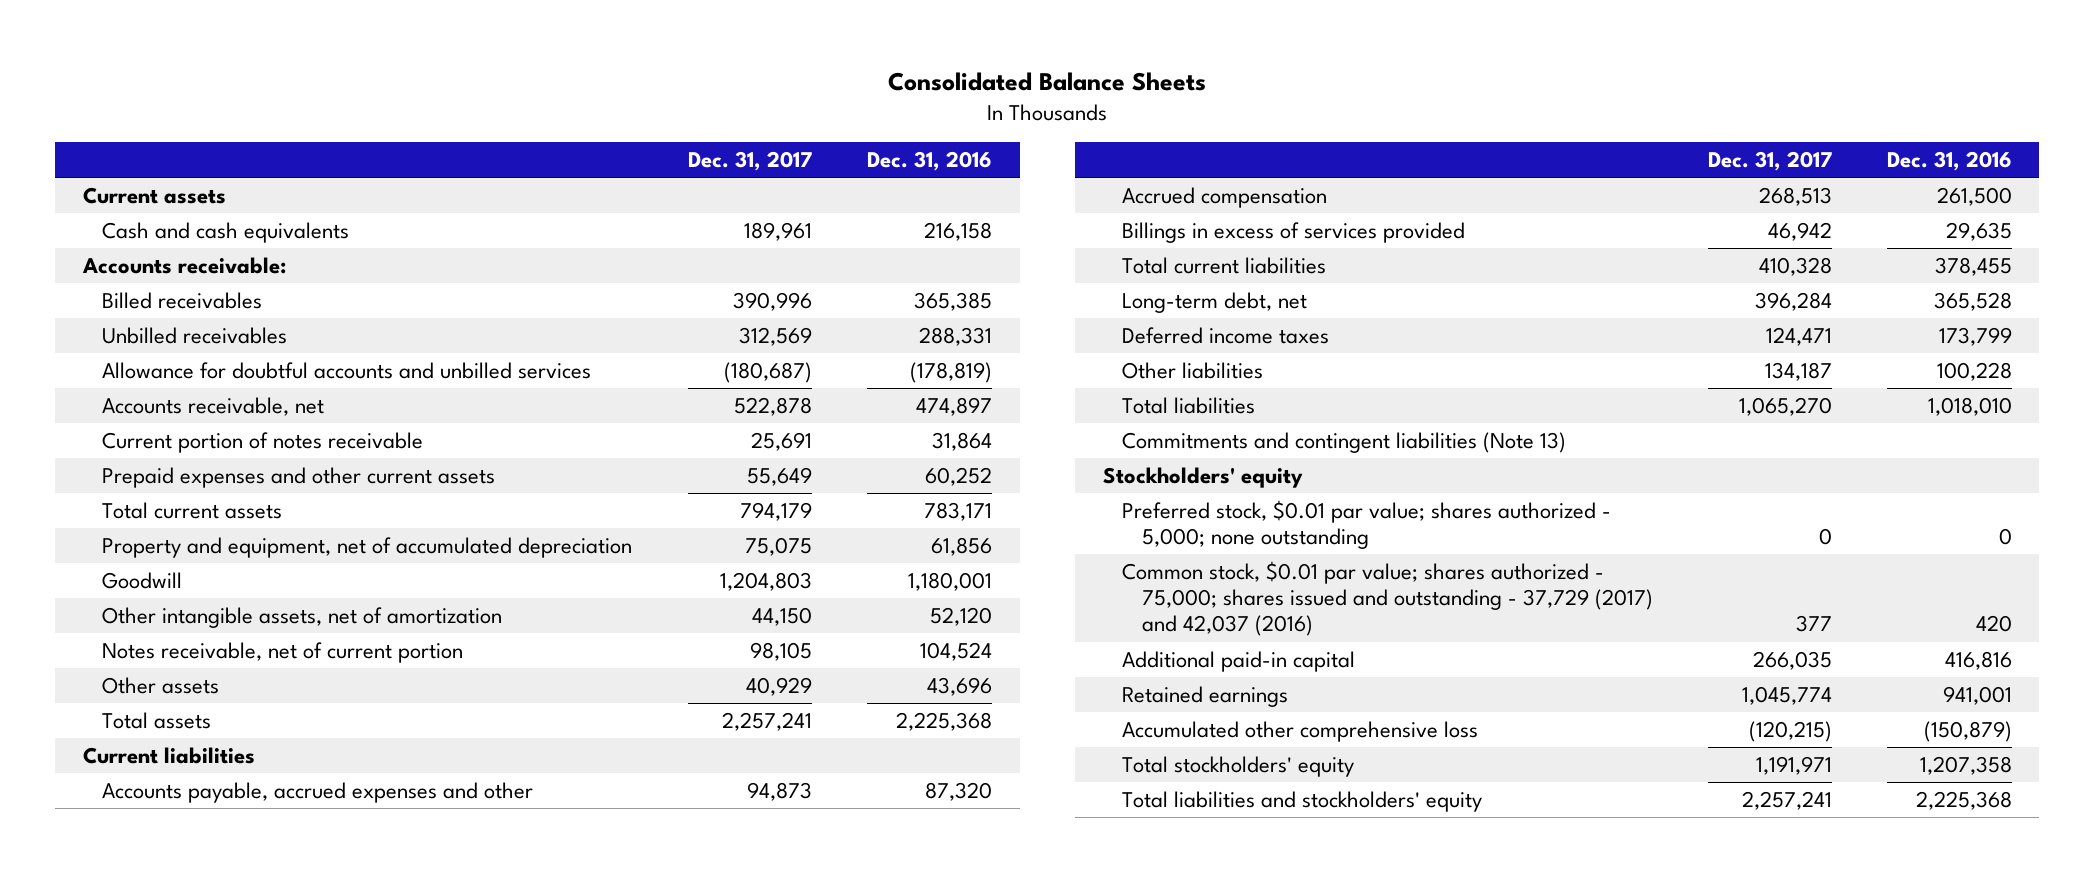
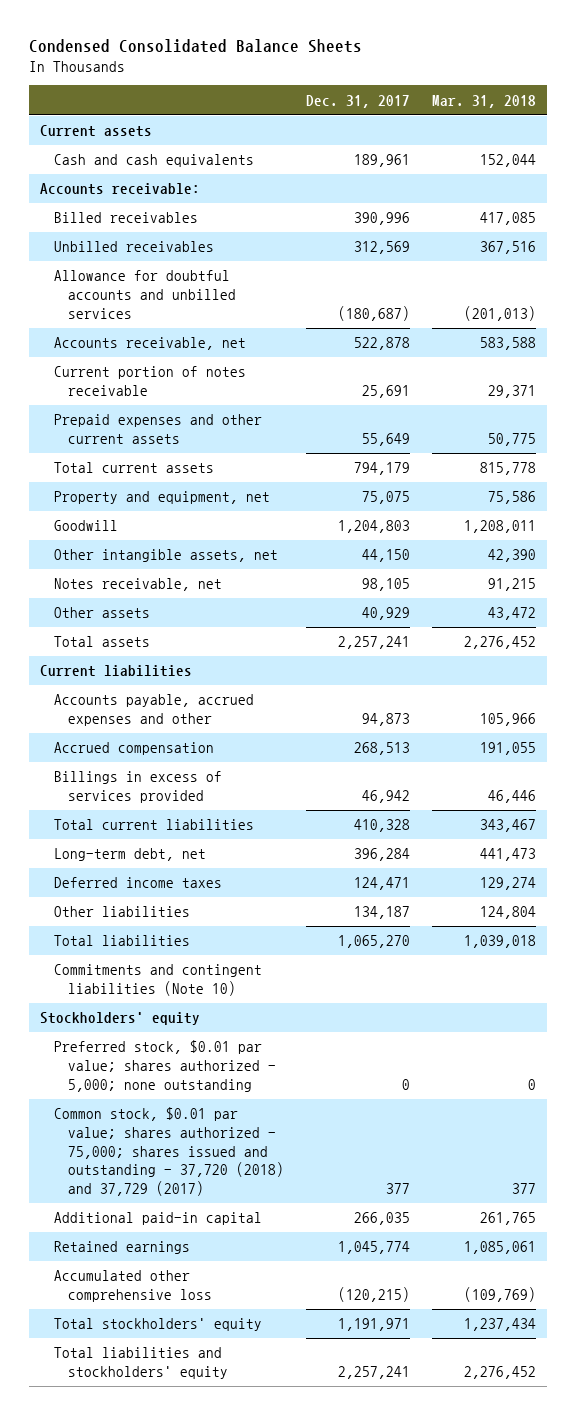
[888,71,1207,91] Consolidated Balance Sheets -> [28,39,362,54] Condensed Consolidated Balance Sheets
[866,151,992,172] Dec. 31, 2016 -> none
none -> [432,94,537,108] Mar. 31, 2018
[102,536,633,558] Property and equipment, net of accumulated depreciation -> [53,491,270,505] Property and equipment, net
[102,606,503,628] Other intangible assets, net of amortization -> [53,549,278,563] Other intangible assets, net
[102,641,464,663] Notes receivable, net of current portion -> [53,578,222,592] Notes receivable, net
[1122,431,1567,453] Commitments and contingent liabilities (Note 13) -> [53,964,262,997] Commitments and contingent liabilities (Note 10)
[1122,560,1653,637] Common stock, $0.01 par value; shares authorized - 75,000; shares issued and outstanding - 37,729 (2017) and 42,037 (2016) -> [53,1107,284,1197] Common stock, $0.01 par value; shares authorized - 75,000; shares issued and outstanding - 37,720 (2018) and 37,729 (2017)

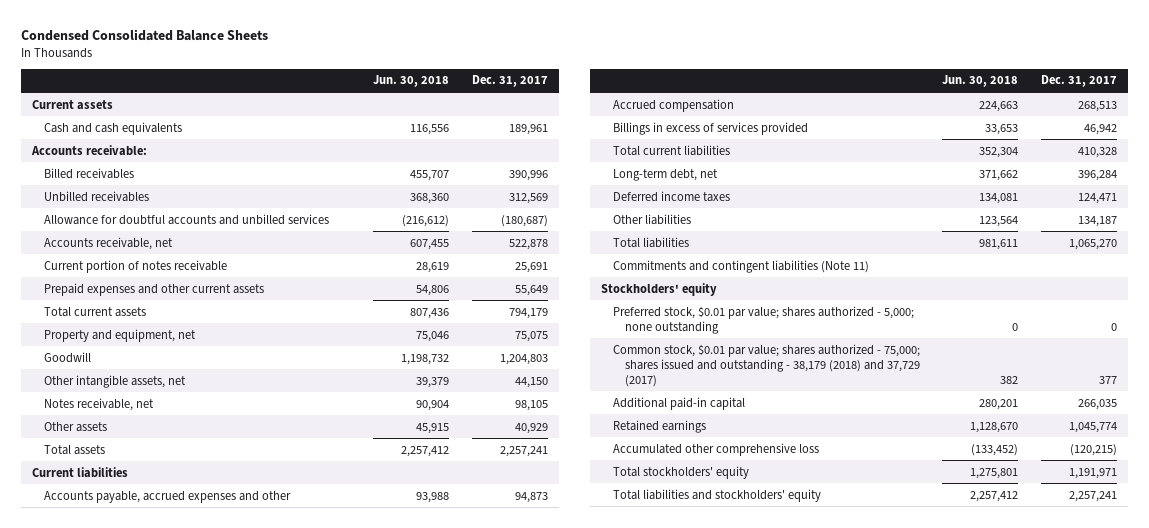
[432,94,537,108] Mar. 31, 2018 -> none
none -> [373,75,450,88] Jun. 30, 2018
[53,964,262,997] Commitments and contingent liabilities (Note 10) -> [612,259,869,273] Commitments and contingent liabilities (Note 11)
[53,1107,284,1197] Common stock, $0.01 par value; shares authorized - 75,000; shares issued and outstanding - 37,720 (2018) and 37,729 (2017) -> [612,343,920,387] Common stock, $0.01 par value; shares authorized - 75,000; shares issued and outstanding - 38,179 (2018) and 37,729 (2017)

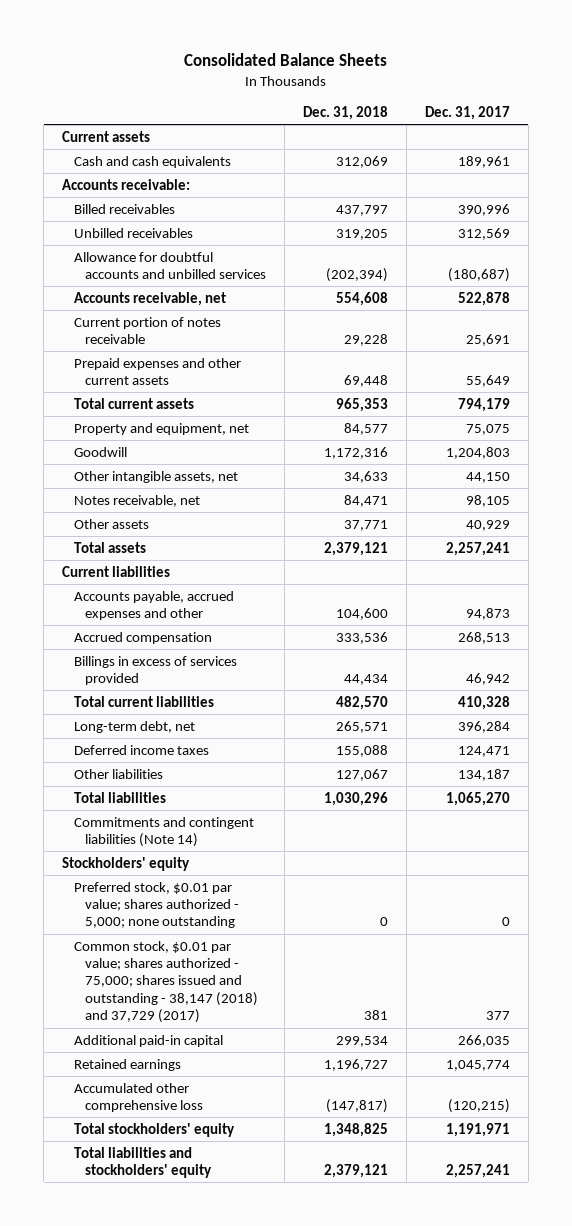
[20,29,268,42] Condensed Consolidated Balance Sheets -> [184,53,388,67] Consolidated Balance Sheets
[373,75,450,88] Jun. 30, 2018 -> none
none -> [303,105,389,120] Dec. 31, 2018
[612,259,869,273] Commitments and contingent liabilities (Note 11) -> [73,816,254,848] Commitments and contingent liabilities (Note 14)
[612,343,920,387] Common stock, $0.01 par value; shares authorized - 75,000; shares issued and outstanding - 38,179 (2018) and 37,729 (2017) -> [73,940,259,1024] Common stock, $0.01 par value; shares authorized - 75,000; shares issued and outstanding - 38,147 (2018) and 37,729 (2017)

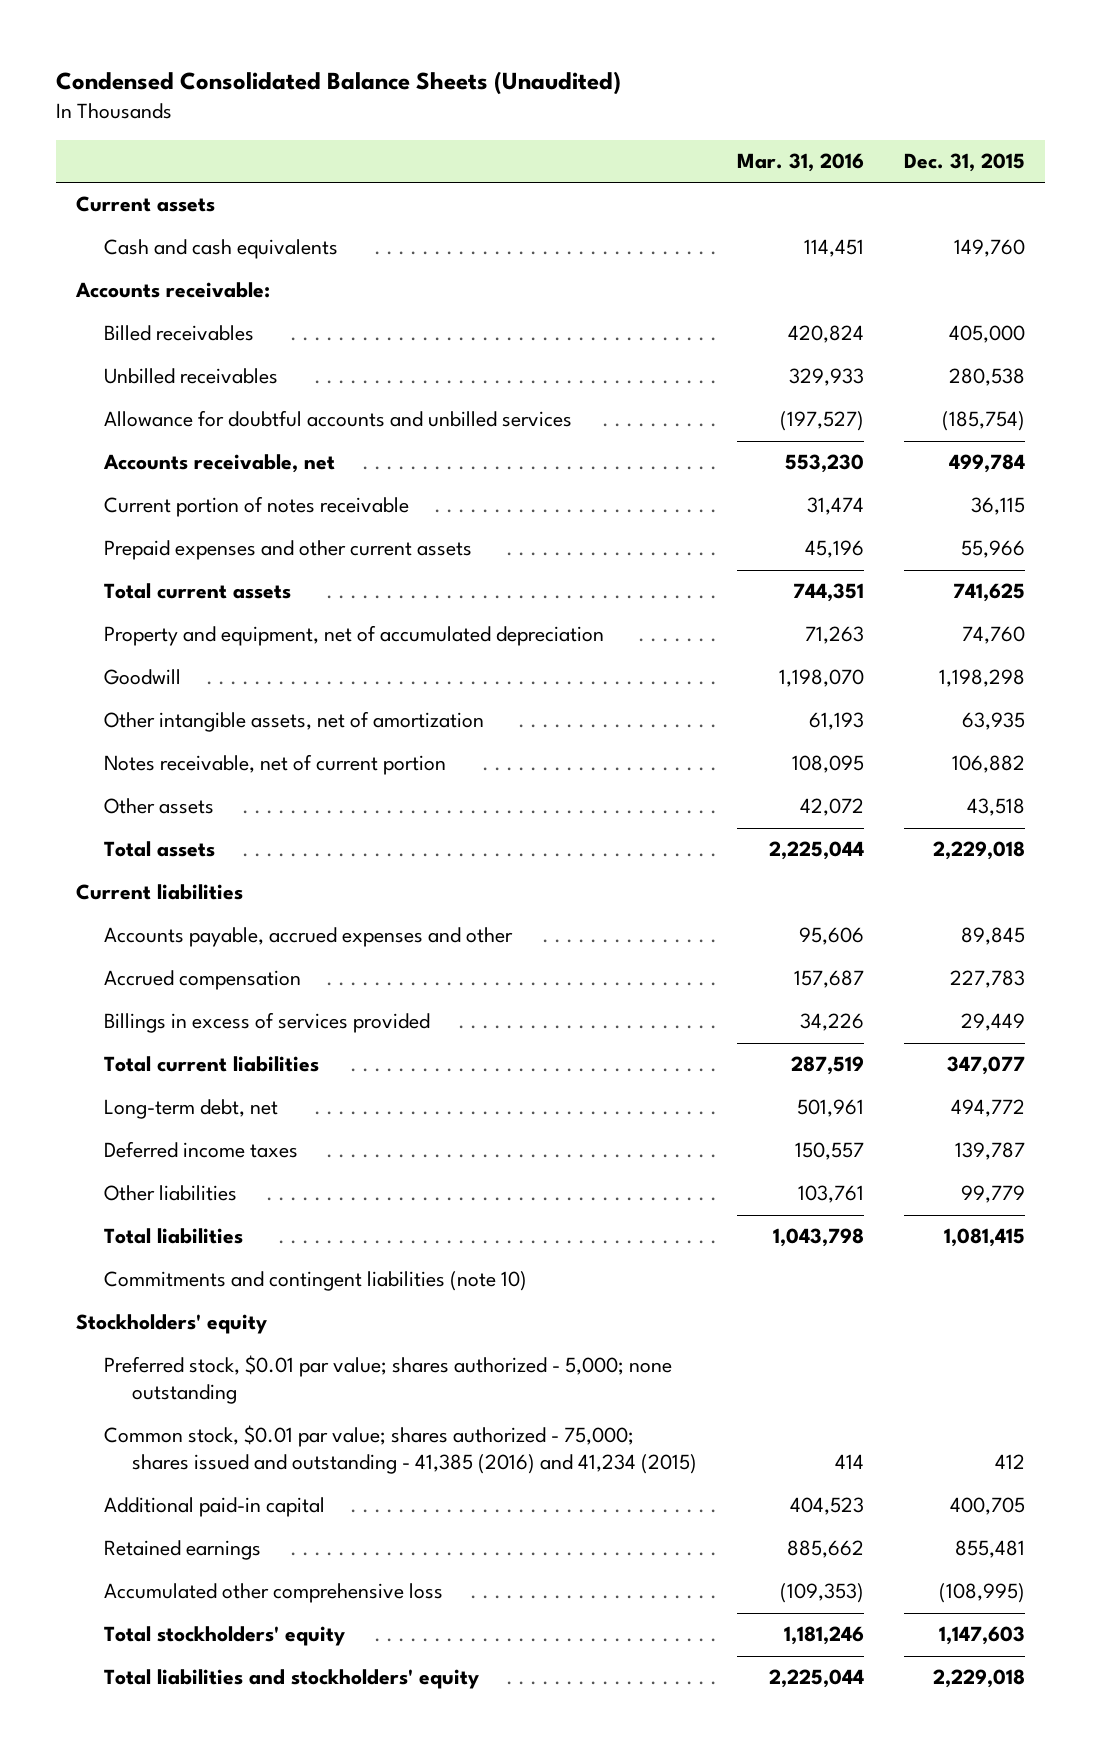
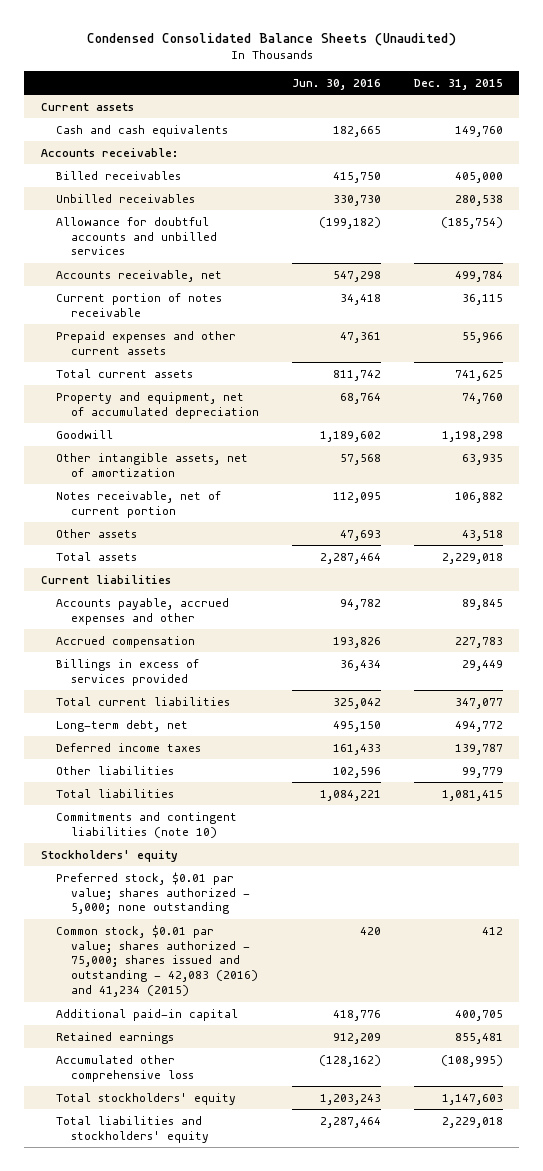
[737,153,865,173] Mar. 31, 2016 -> none
none -> [292,79,382,91] Jun. 30, 2016
[104,1425,698,1475] Common stock, $0.01 par value; shares authorized - 75,000; shares issued and outstanding - 41,385 (2016) and 41,234 (2015) -> [55,924,259,998] Common stock, $0.01 par value; shares authorized - 75,000; shares issued and outstanding - 42,083 (2016) and 41,234 (2015)

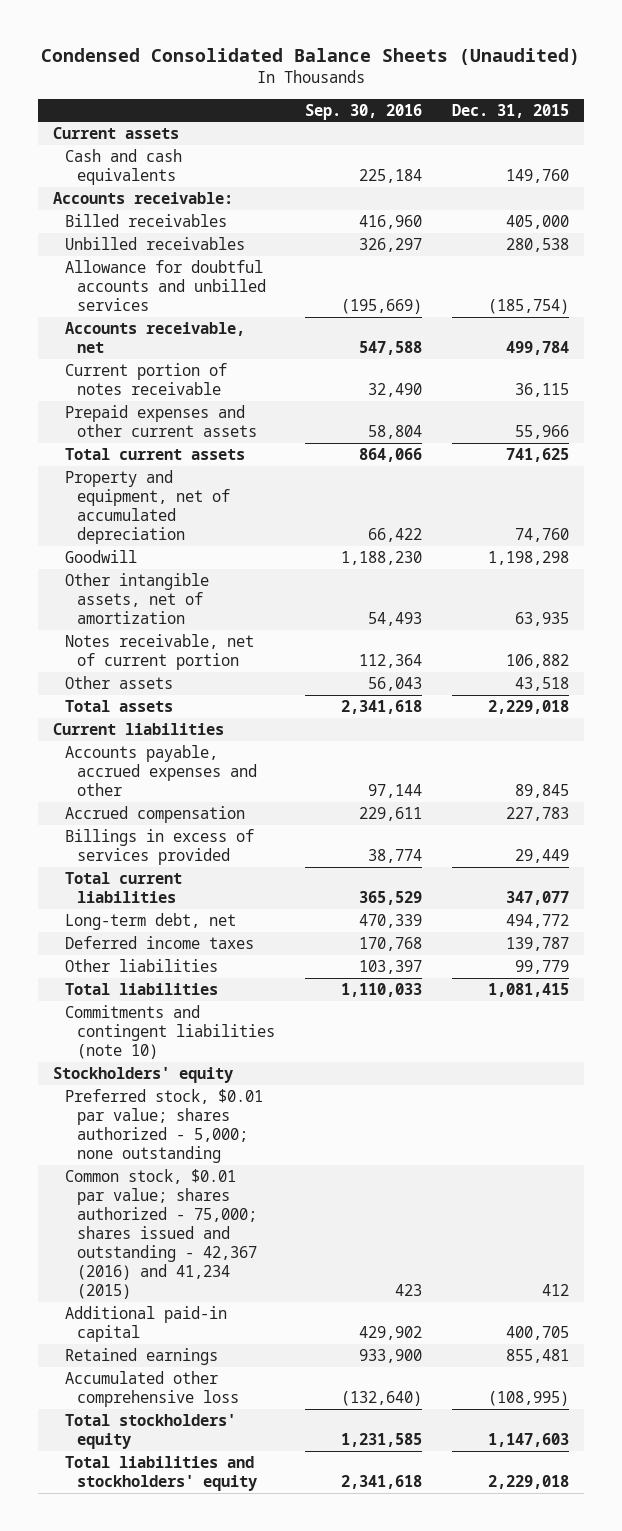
[292,79,382,91] Jun. 30, 2016 -> none
none -> [304,103,422,120] Sep. 30, 2016
[55,924,259,998] Common stock, $0.01 par value; shares authorized - 75,000; shares issued and outstanding - 42,083 (2016) and 41,234 (2015) -> [64,1169,258,1299] Common stock, $0.01 par value; shares authorized - 75,000; shares issued and outstanding - 42,367 (2016) and 41,234 (2015)

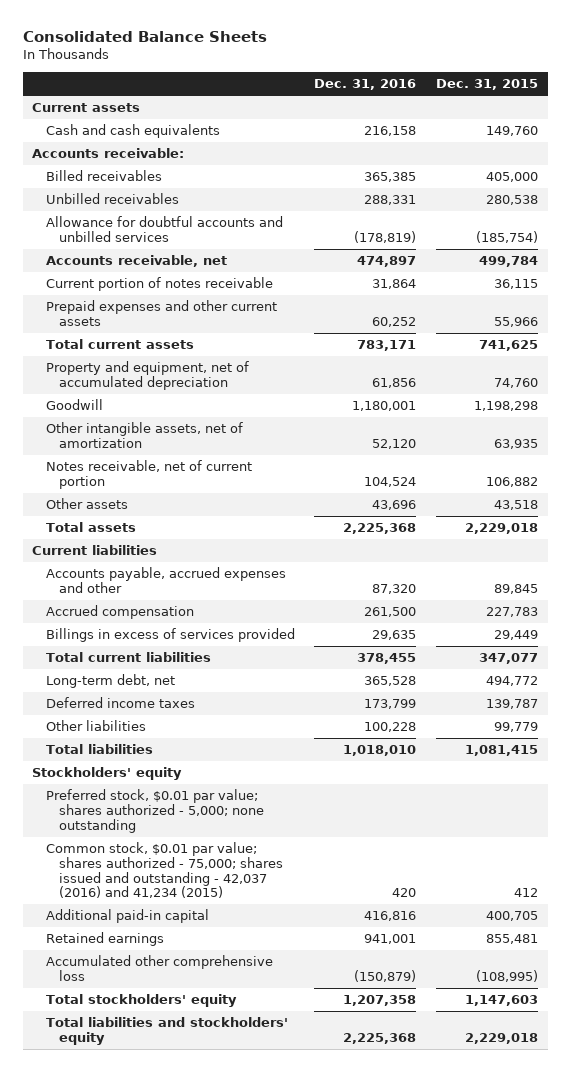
[40,48,580,66] Condensed Consolidated Balance Sheets (Unaudited) -> [22,31,267,43] Consolidated Balance Sheets
[304,103,422,120] Sep. 30, 2016 -> none
none -> [314,79,417,91] Dec. 31, 2016
[64,1005,276,1059] Commitments and contingent liabilities (note 10) -> none
[64,1169,258,1299] Common stock, $0.01 par value; shares authorized - 75,000; shares issued and outstanding - 42,367 (2016) and 41,234 (2015) -> [45,842,283,899] Common stock, $0.01 par value; shares authorized - 75,000; shares issued and outstanding - 42,037 (2016) and 41,234 (2015)

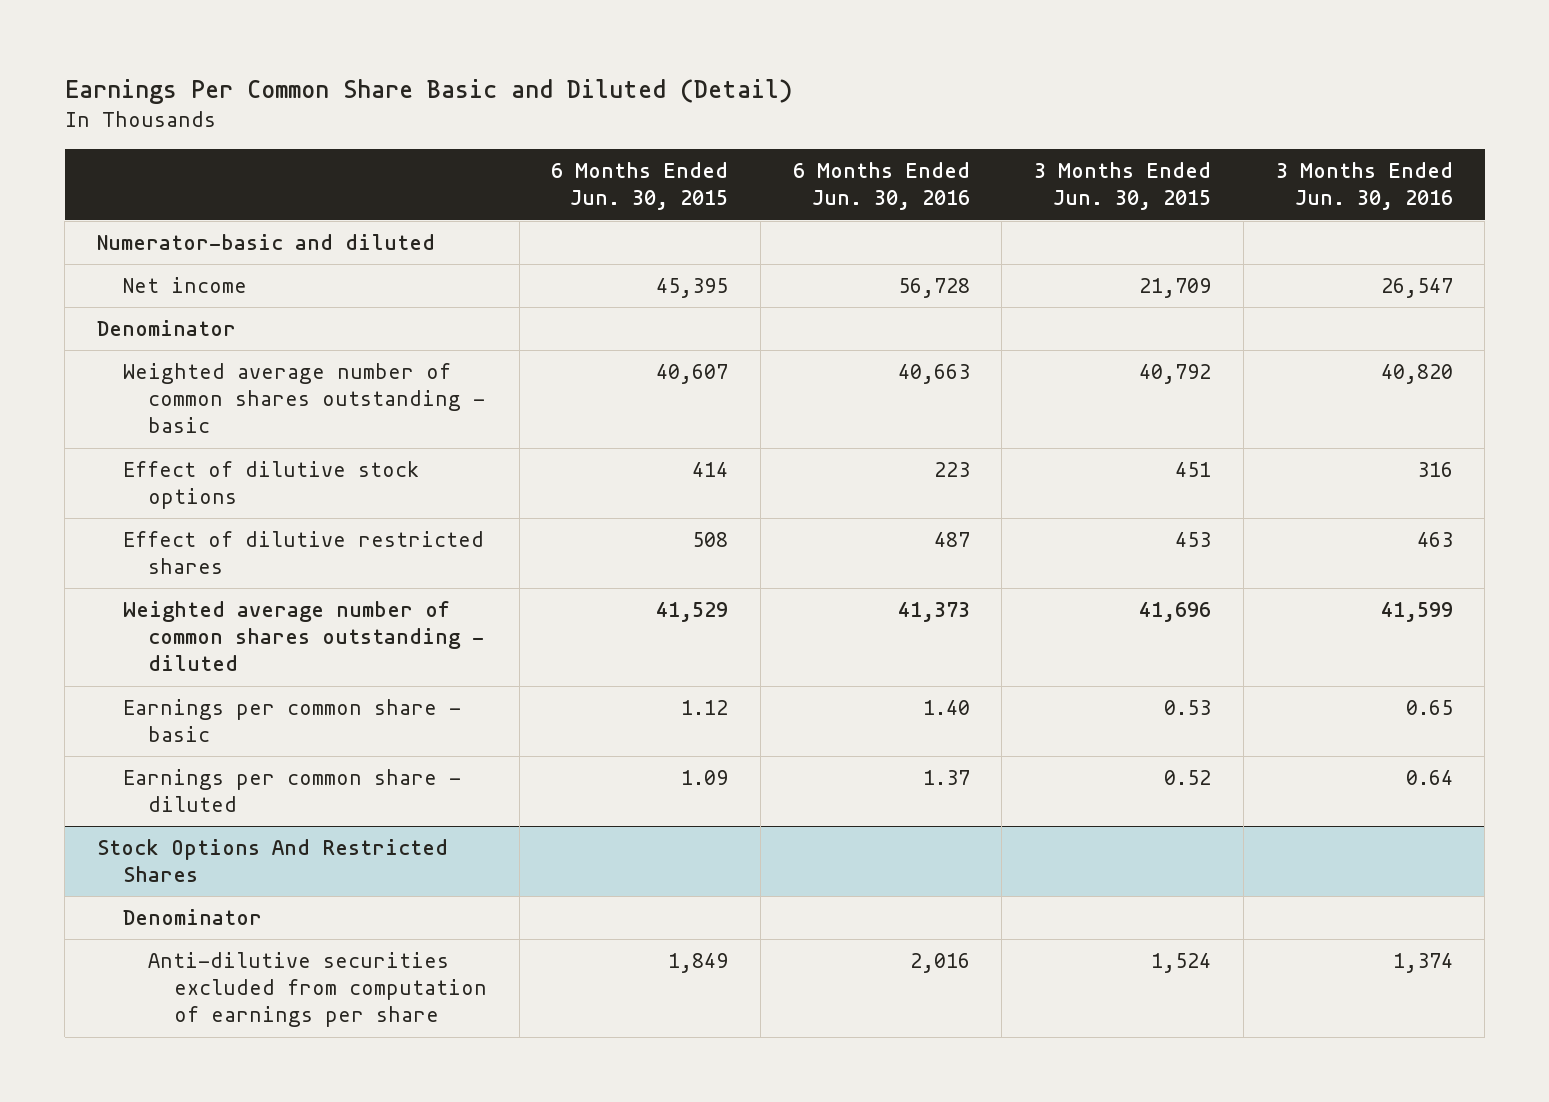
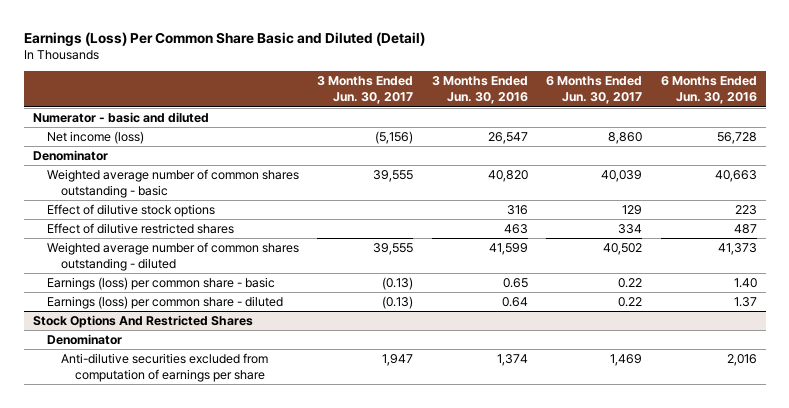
[64,79,793,105] Earnings Per Common Share Basic and Diluted (Detail) -> [23,31,425,46] Earnings (Loss) Per Common Share Basic and Diluted (Detail)
[551,162,729,211] 6 Months Ended Jun. 30, 2015 -> none
[1034,162,1212,211] 3 Months Ended Jun. 30, 2015 -> none
none -> [317,76,414,105] 3 Months Ended Jun. 30, 2017
none -> [546,76,643,105] 6 Months Ended Jun. 30, 2017
[96,234,435,251] Numerator-basic and diluted -> [32,112,209,124] Numerator - basic and diluted
[122,277,247,294] Net income -> [46,131,144,145] Net income (loss)
[122,699,461,743] Earnings per common share - basic -> [46,277,275,291] Earnings (loss) per common share - basic
[122,769,461,813] Earnings per common share - diluted -> [46,296,283,310] Earnings (loss) per common share - diluted

